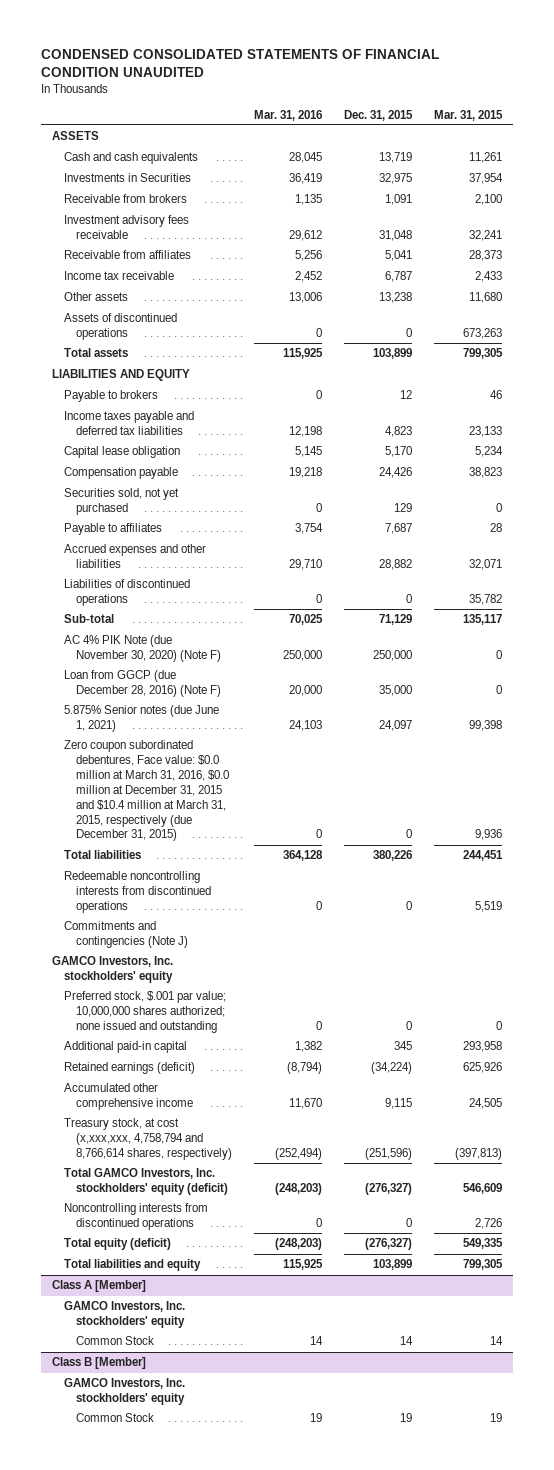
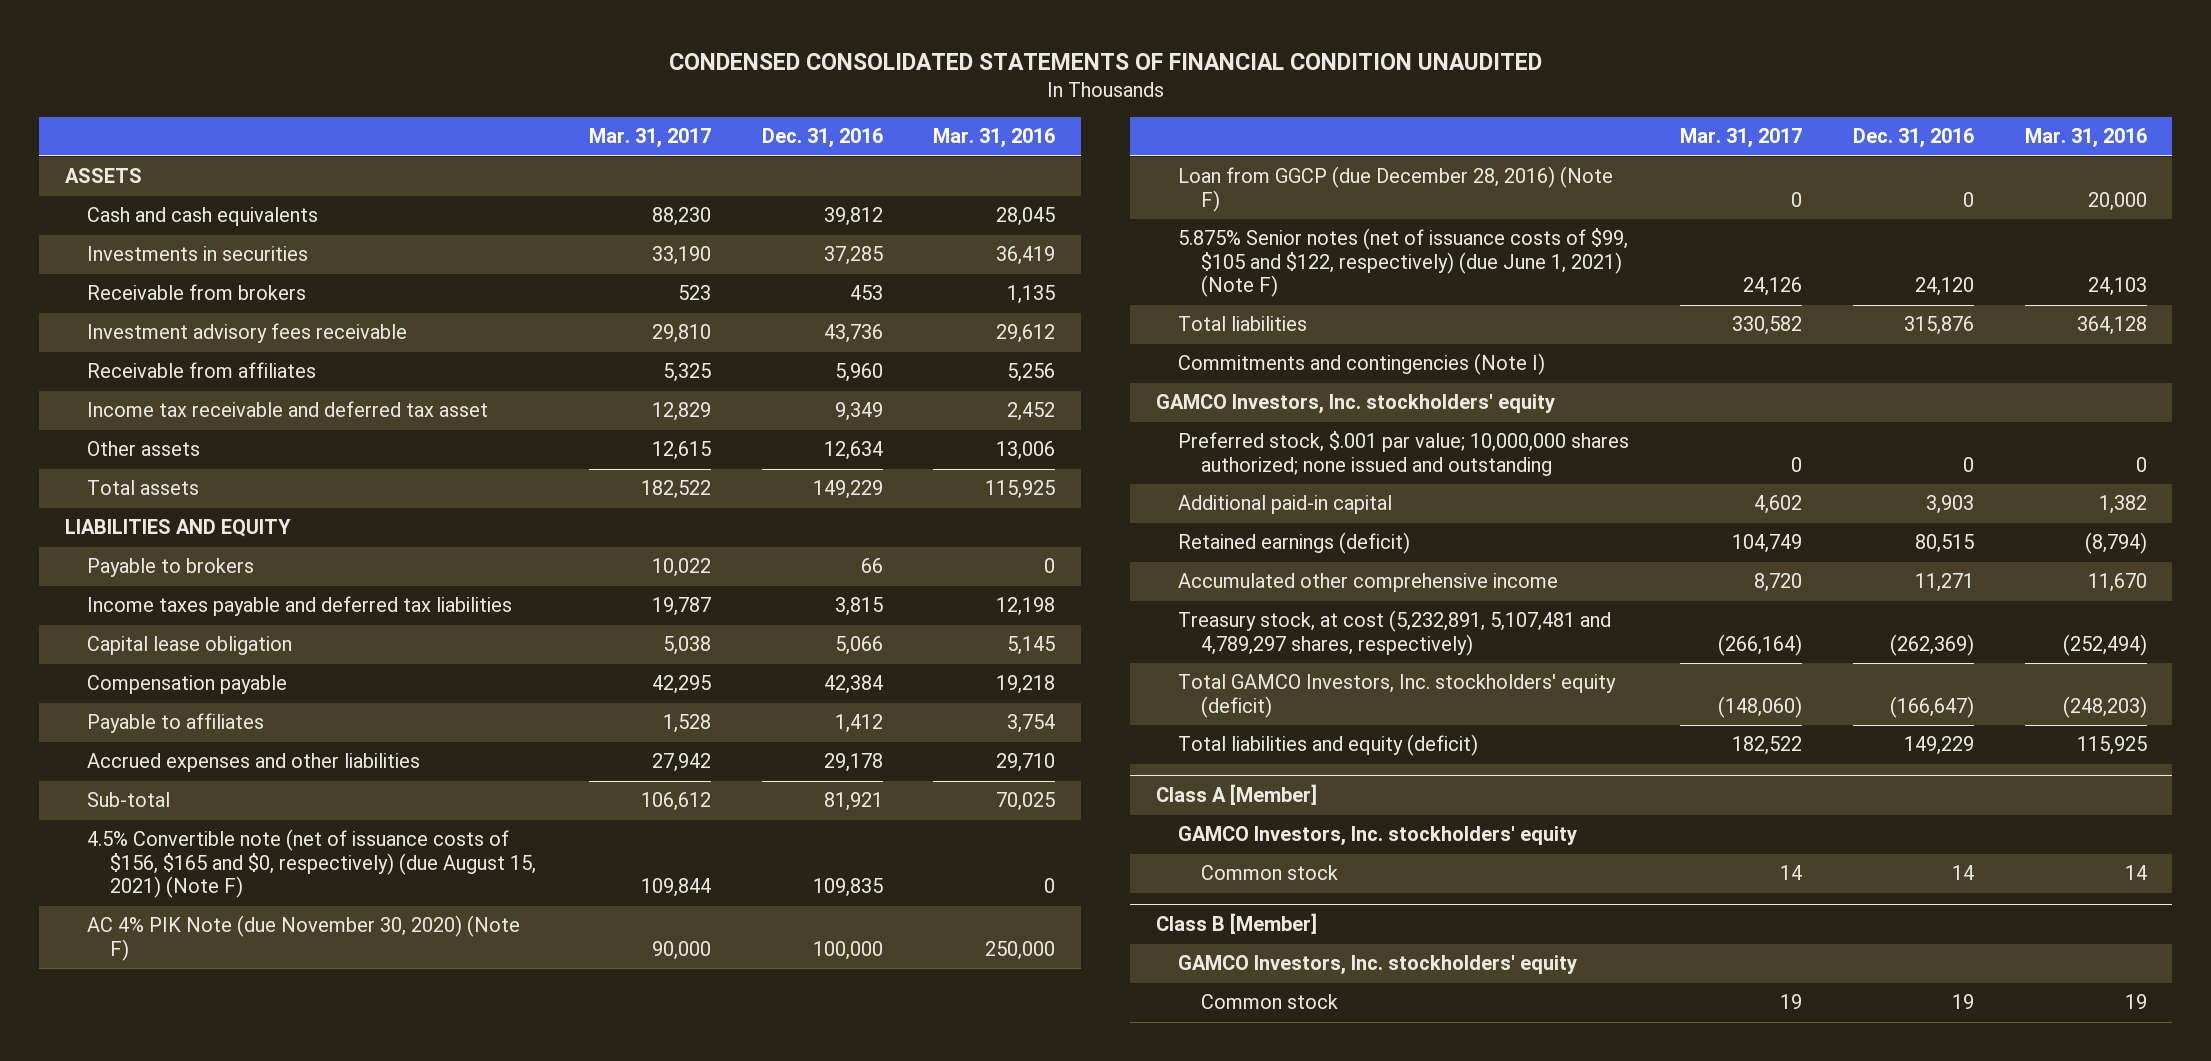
[344,109,414,121] Dec. 31, 2015 -> none
[434,109,504,121] Mar. 31, 2015 -> none
none -> [588,128,711,149] Mar. 31, 2017
none -> [761,128,883,149] Dec. 31, 2016
[63,173,191,183] Investments in Securities -> [87,246,309,262] Investments in securities
[63,271,174,281] Income tax receivable -> [87,401,489,418] Income tax receivable and deferred tax asset
[63,313,177,341] Assets of discontinued operations -> none
[63,488,179,516] Securities sold, not yet purchased -> none
[63,579,190,607] Liabilities of discontinued operations -> none
none -> [87,829,536,899] 4.5% Convertible note (net of issuance costs of $156, $165 and $0, respectively) (due August 15, 2021) (Note F)
[63,740,229,842] Zero coupon subordinated debentures, Face value: $0.0 million at March 31, 2016, $0.0 million at December 31, 2015 and $10.4 million at March 31, 2015, respectively (due December 31, 2015) -> none
[63,705,219,733] 5.875% Senior notes (due June 1, 2021) -> [1178,228,1629,298] 5.875% Senior notes (net of issuance costs of $99, $105 and $122, respectively) (due June 1, 2021) (Note F)
[63,871,211,914] Redeemable noncontrolling interests from discontinued operations -> none
[63,921,188,949] Commitments and contingencies (Note J) -> [1178,353,1546,376] Commitments and contingencies (Note I)
[63,1118,232,1161] Treasury stock, at cost (x,xxx,xxx, 4,758,794 and 8,766,614 shares, respectively) -> [1178,610,1612,656] Treasury stock, at cost (5,232,891, 5,107,481 and 4,789,297 shares, respectively)
[63,1203,208,1231] Noncontrolling interests from discontinued operations -> none
[63,1238,171,1251] Total equity (deficit) -> none
[63,1259,201,1272] Total liabilities and equity -> [1178,734,1479,757] Total liabilities and equity (deficit)
[75,1336,154,1346] Common Stock -> [1200,865,1338,881] Common stock
[75,1413,154,1423] Common Stock -> [1200,994,1338,1010] Common stock

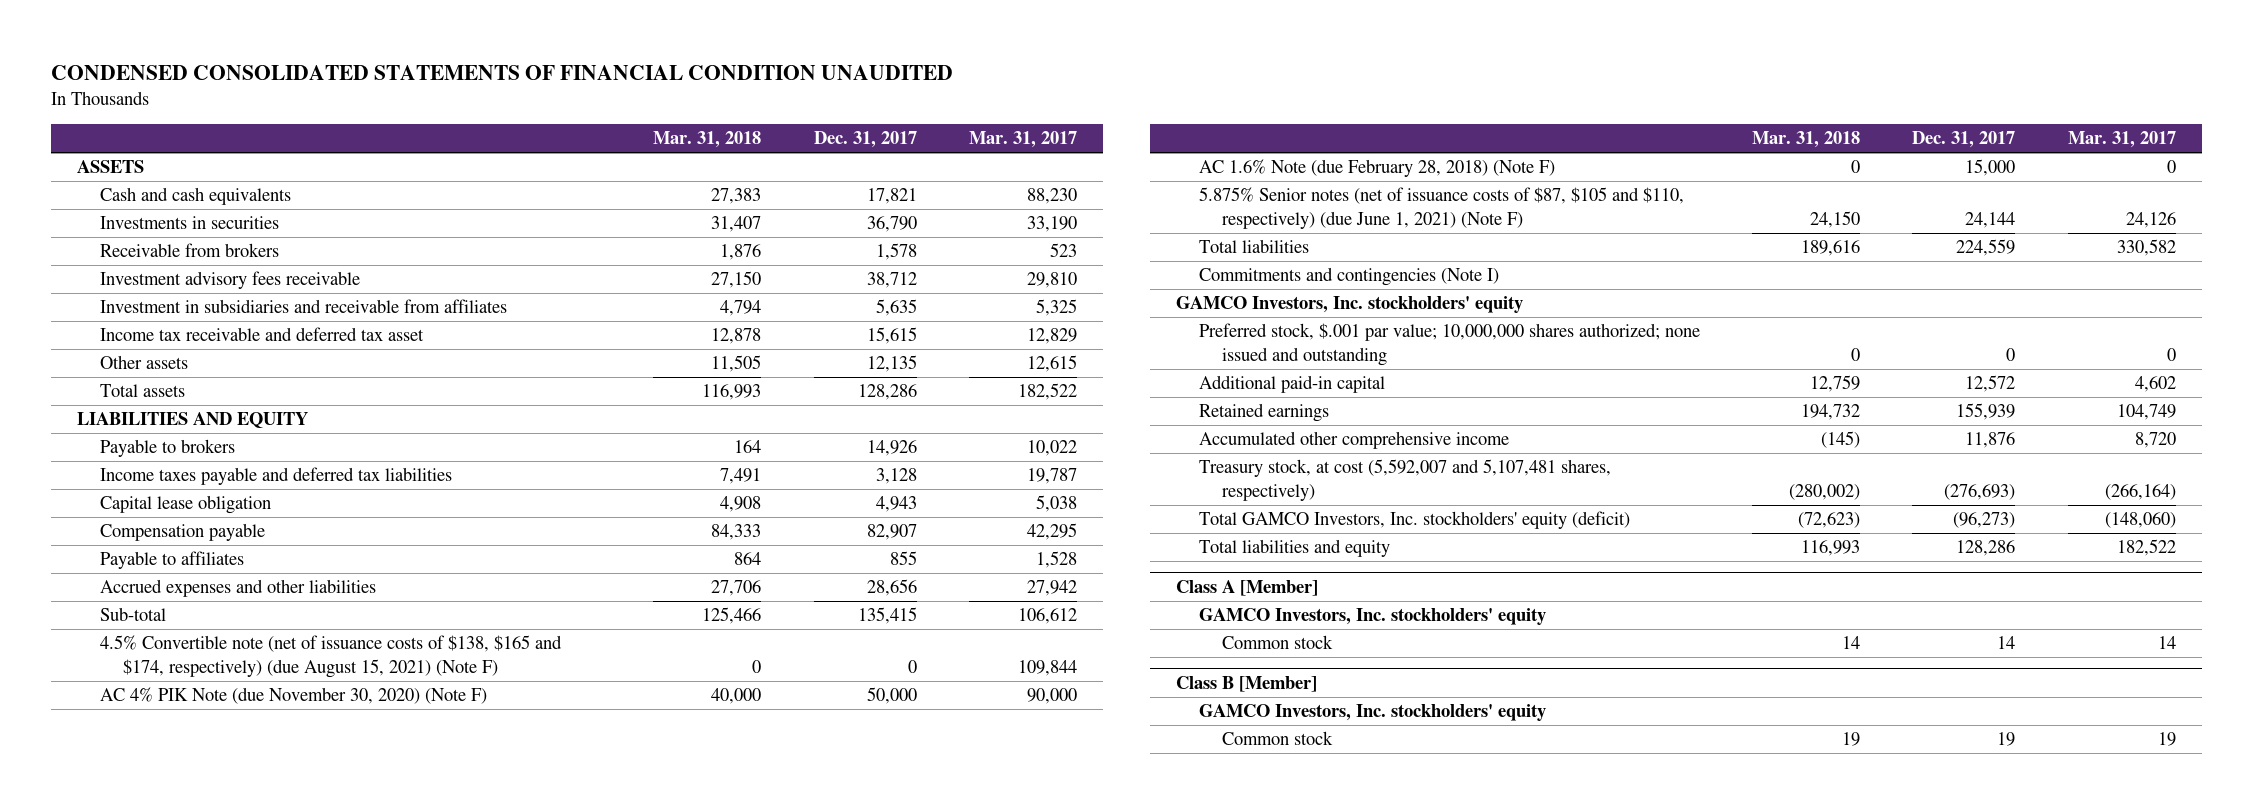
[761,128,883,149] Dec. 31, 2016 -> none
[933,128,1056,149] Mar. 31, 2016 -> none
none -> [653,131,762,149] Mar. 31, 2018
none -> [813,131,917,149] Dec. 31, 2017
[87,362,317,379] Receivable from affiliates -> [100,299,508,314] Investment in subsidiaries and receivable from affiliates
[87,829,536,899] 4.5% Convertible note (net of issuance costs of $156, $165 and $0, respectively) (due August 15, 2021) (Note F) -> [100,635,563,678] 4.5% Convertible note (net of issuance costs of $138, $165 and $174, respectively) (due August 15, 2021) (Note F)
[1178,166,1614,212] Loan from GGCP (due December 28, 2016) (Note F) -> [1198,159,1555,178] AC 1.6% Note (due February 28, 2018) (Note F)
[1178,228,1629,298] 5.875% Senior notes (net of issuance costs of $99, $105 and $122, respectively) (due June 1, 2021) (Note F) -> [1198,187,1684,229] 5.875% Senior notes (net of issuance costs of $87, $105 and $110, respectively) (due June 1, 2021) (Note F)
[1178,532,1411,555] Retained earnings (deficit) -> [1198,403,1329,423] Retained earnings
[1178,610,1612,656] Treasury stock, at cost (5,232,891, 5,107,481 and 4,789,297 shares, respectively) -> [1198,459,1611,501] Treasury stock, at cost (5,592,007 and 5,107,481 shares, respectively)
[1178,734,1479,757] Total liabilities and equity (deficit) -> [1198,539,1390,558] Total liabilities and equity

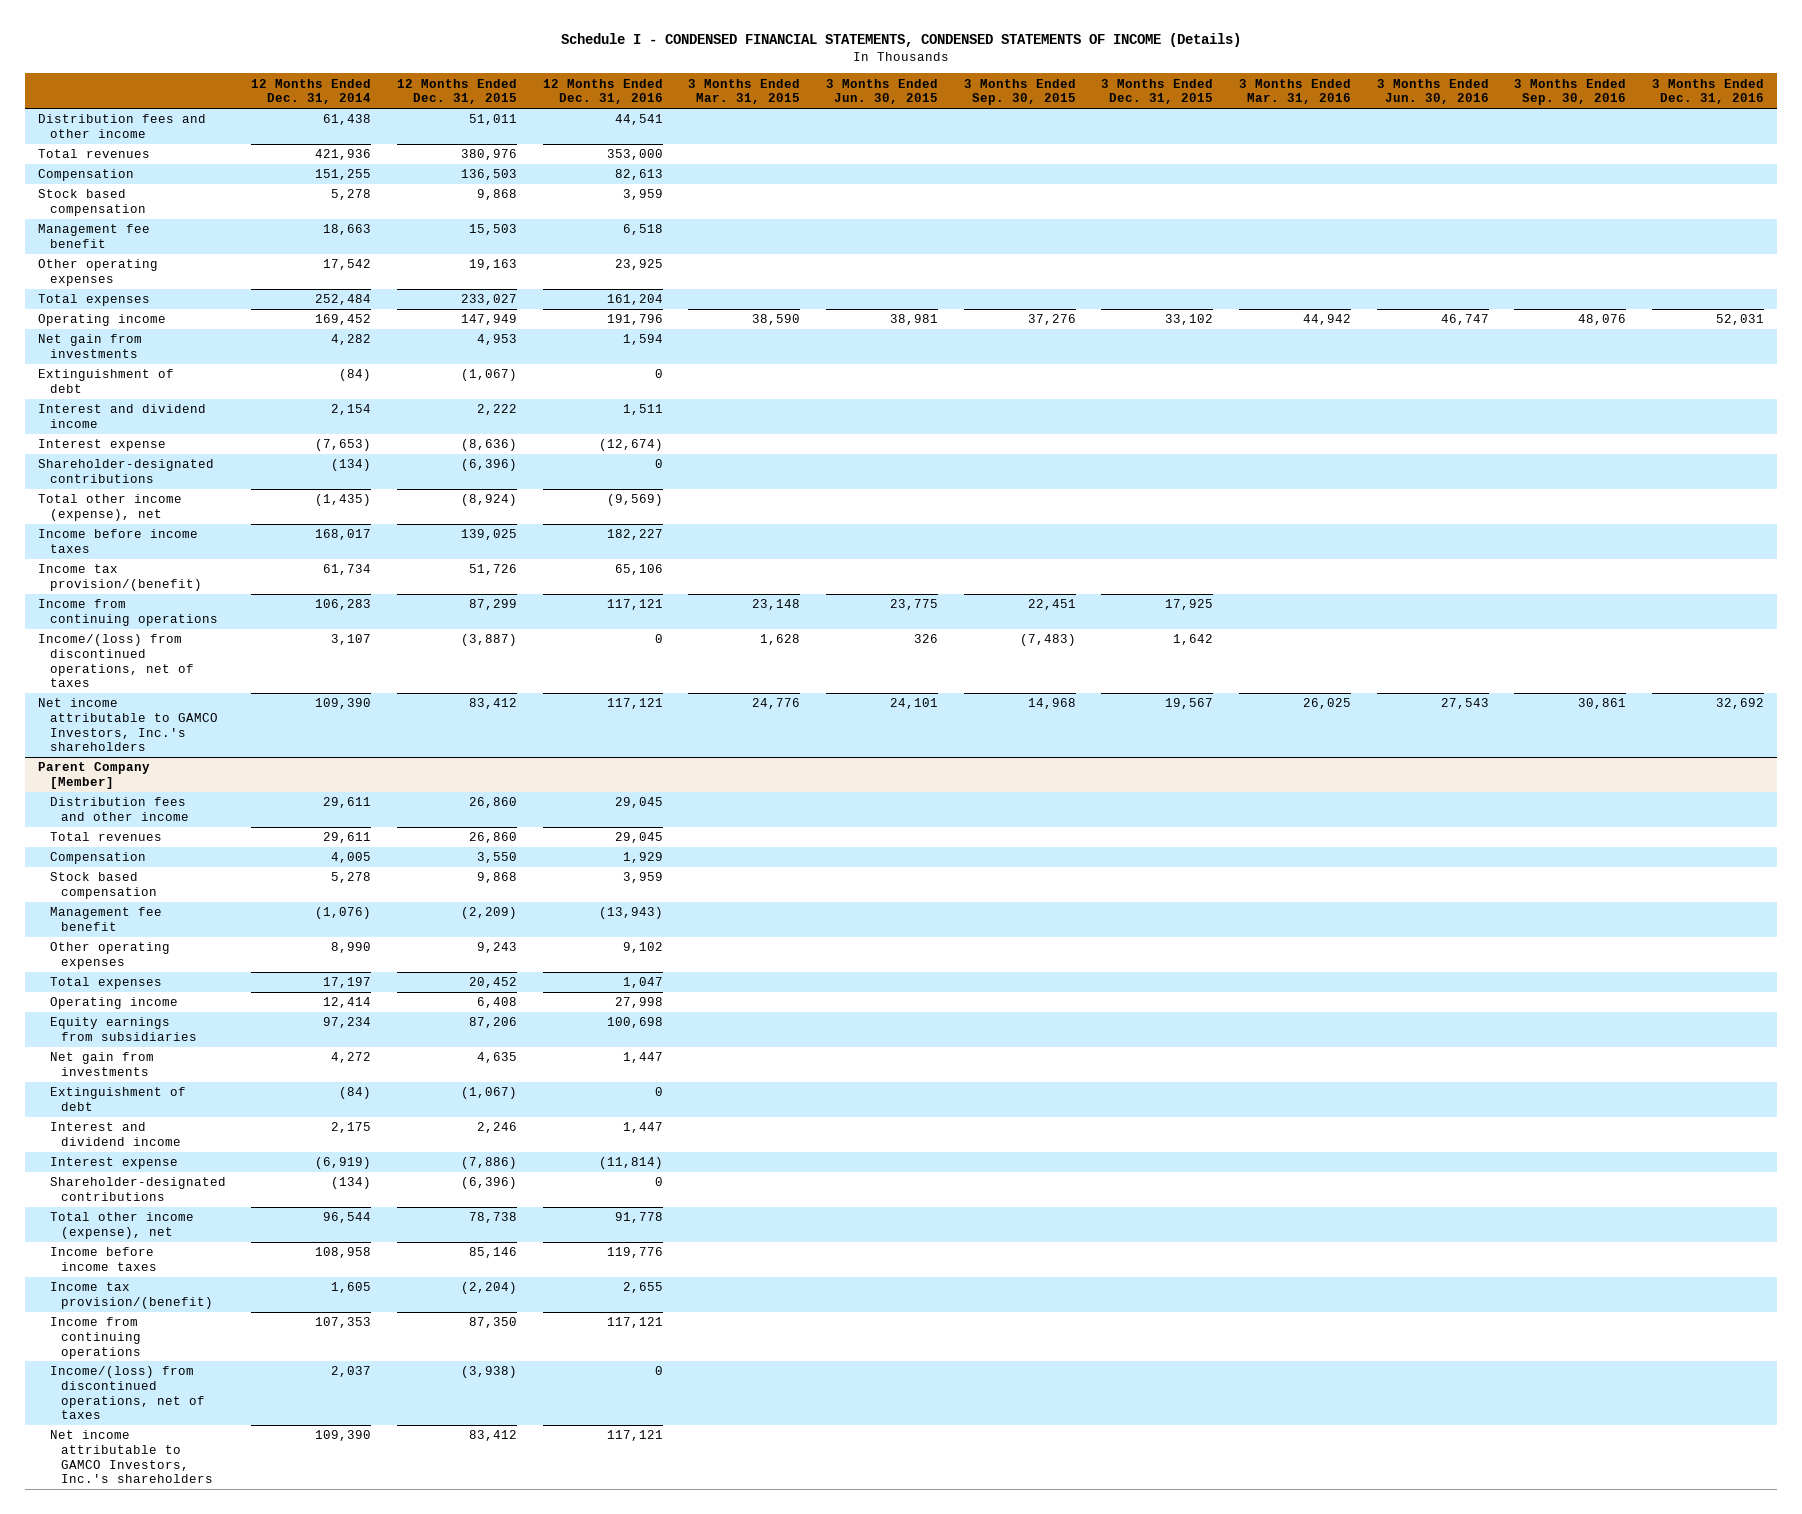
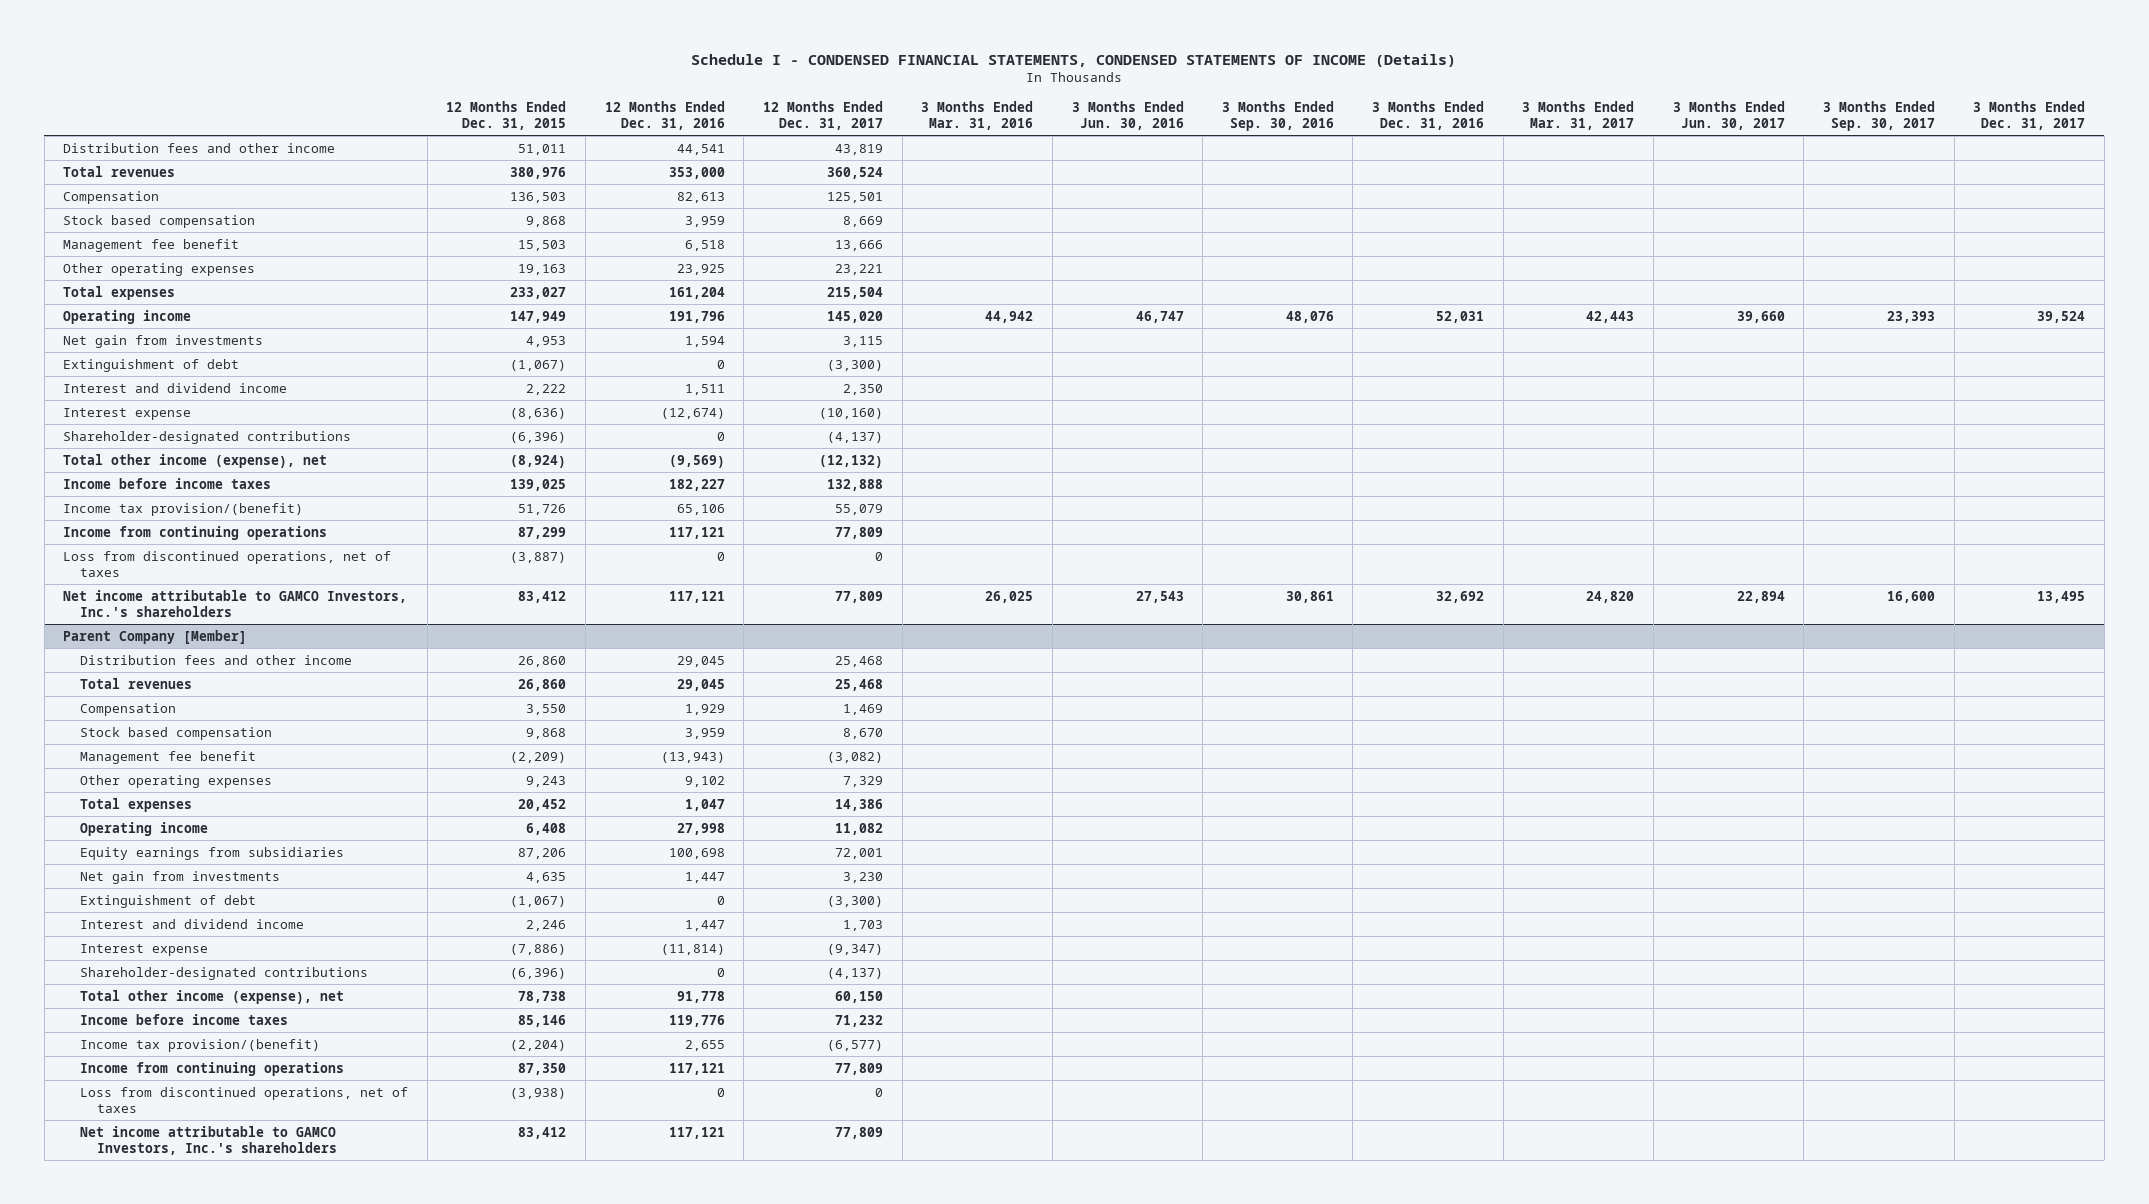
[251,78,372,105] 12 Months Ended Dec. 31, 2014 -> none
[688,78,801,105] 3 Months Ended Mar. 31, 2015 -> none
[825,78,938,105] 3 Months Ended Jun. 30, 2015 -> none
[963,78,1076,106] 3 Months Ended Sep. 30, 2015 -> none
[1101,78,1214,105] 3 Months Ended Dec. 31, 2015 -> none
none -> [762,101,883,131] 12 Months Ended Dec. 31, 2017
none -> [1522,101,1635,131] 3 Months Ended Mar. 31, 2017
none -> [1672,101,1785,131] 3 Months Ended Jun. 30, 2017
none -> [1822,101,1935,132] 3 Months Ended Sep. 30, 2017
none -> [1973,101,2086,131] 3 Months Ended Dec. 31, 2017
[37,634,194,688] Income/(loss) from discontinued operations, net of taxes -> [63,550,392,577] Loss from discontinued operations, net of taxes
[49,1366,206,1420] Income/(loss) from discontinued operations, net of taxes -> [80,1086,409,1113] Loss from discontinued operations, net of taxes

